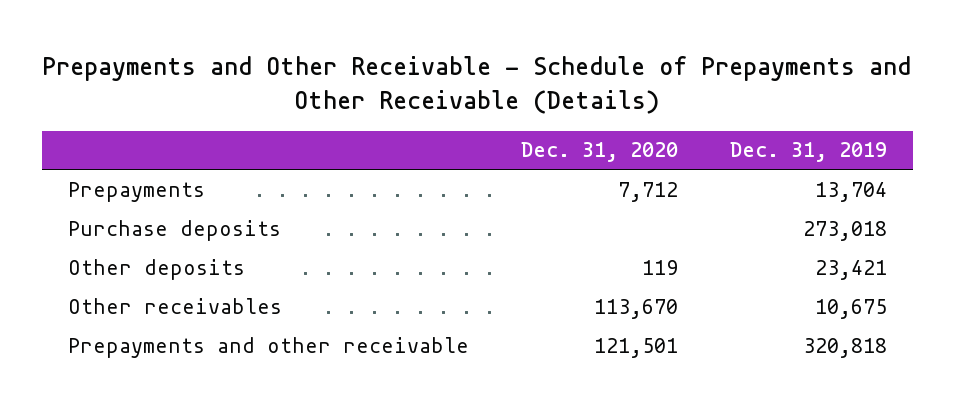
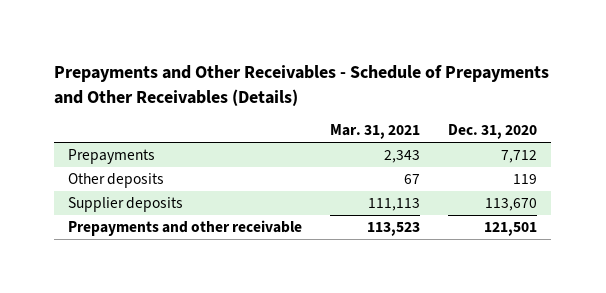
[42,56,912,114] Prepayments and Other Receivable - Schedule of Prepayments and Other Receivable (Details) -> [54,65,550,106] Prepayments and Other Receivables - Schedule of Prepayments and Other Receivables (Details)
[730,142,888,163] Dec. 31, 2019 -> none
none -> [330,124,421,140] Mar. 31, 2021
[67,219,281,241] Purchase deposits -> none
[67,297,282,314] Other receivables -> [68,197,184,213] Supplier deposits

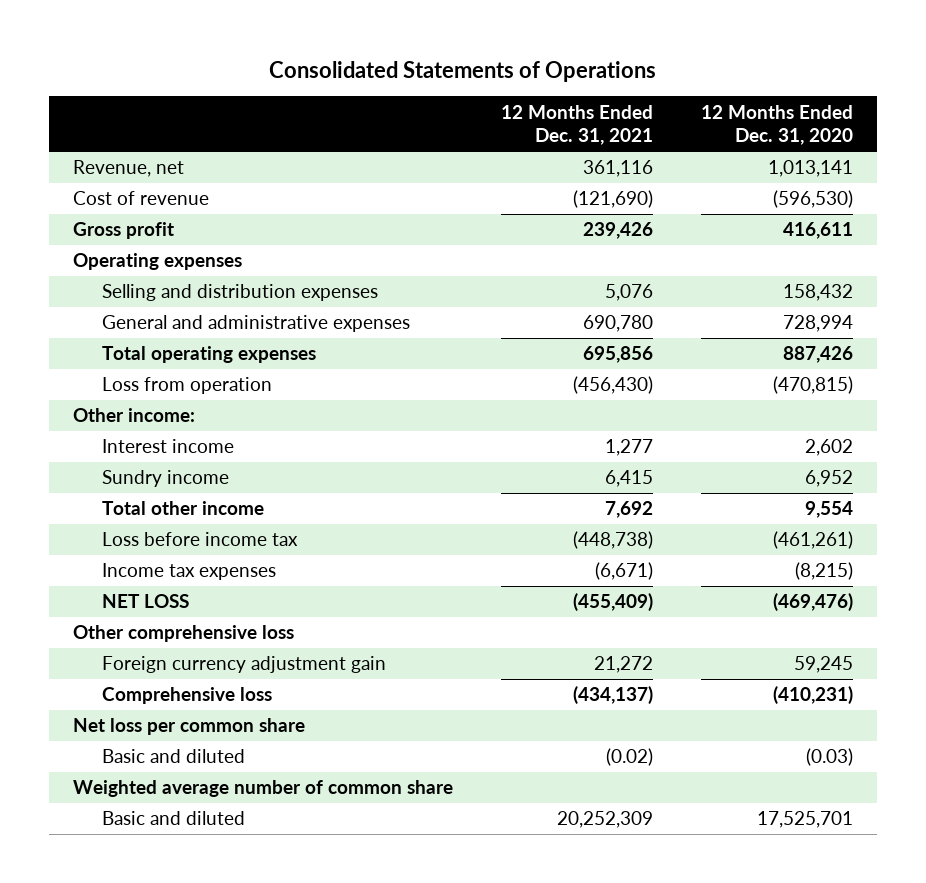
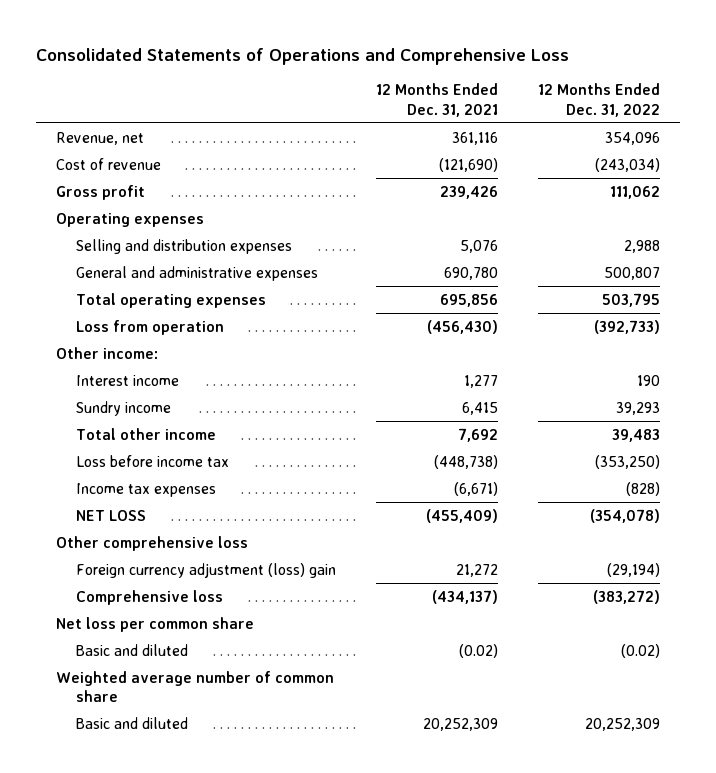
[268,60,656,82] Consolidated Statements of Operations -> [36,47,570,65] Consolidated Statements of Operations and Comprehensive Loss
[700,104,853,146] 12 Months Ended Dec. 31, 2020 -> none
none -> [537,83,660,117] 12 Months Ended Dec. 31, 2022
[102,656,387,674] Foreign currency adjustment gain -> [76,562,337,578] Foreign currency adjustment (loss) gain

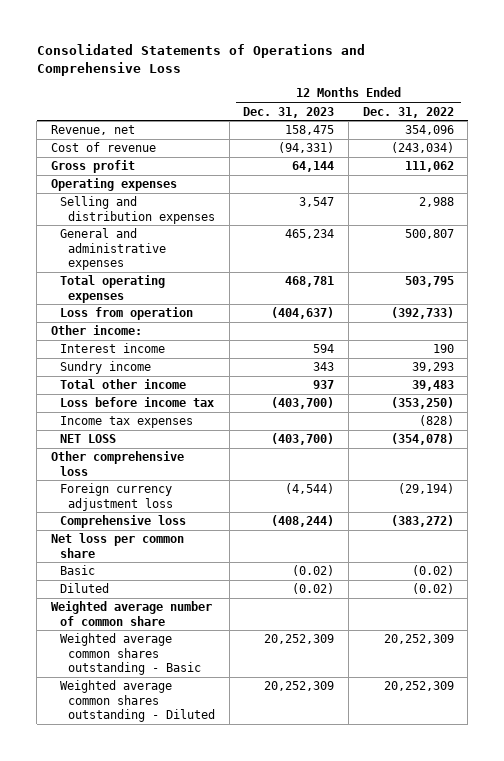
[376,83,499,117] 12 Months Ended Dec. 31, 2021 -> none
none -> [243,106,335,118] Dec. 31, 2023
[76,562,337,578] Foreign currency adjustment (loss) gain -> [59,483,174,511] Foreign currency adjustment loss
[76,643,189,656] Basic and diluted -> [59,565,95,576] Basic
none -> [59,583,109,594] Diluted
[76,716,189,729] Basic and diluted -> [59,633,202,675] Weighted average common shares outstanding - Basic
none -> [59,680,216,722] Weighted average common shares outstanding - Diluted

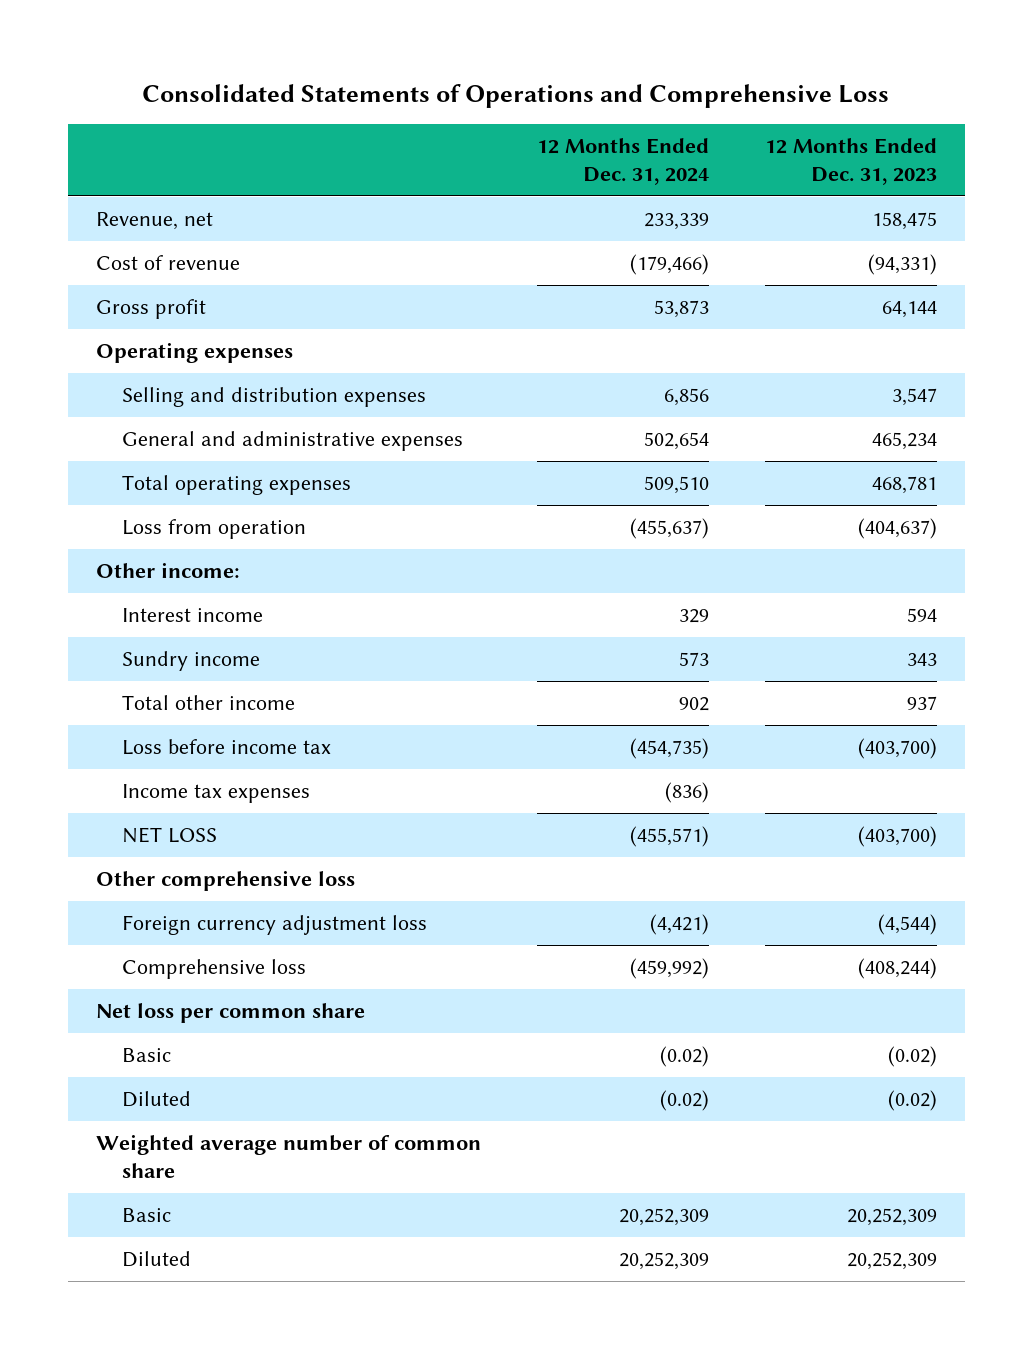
[362,106,454,118] Dec. 31, 2022 -> none
none -> [536,137,709,186] 12 Months Ended Dec. 31, 2024
[59,633,202,675] Weighted average common shares outstanding - Basic -> [122,1207,172,1222] Basic
[59,680,216,722] Weighted average common shares outstanding - Diluted -> [122,1250,192,1267] Diluted

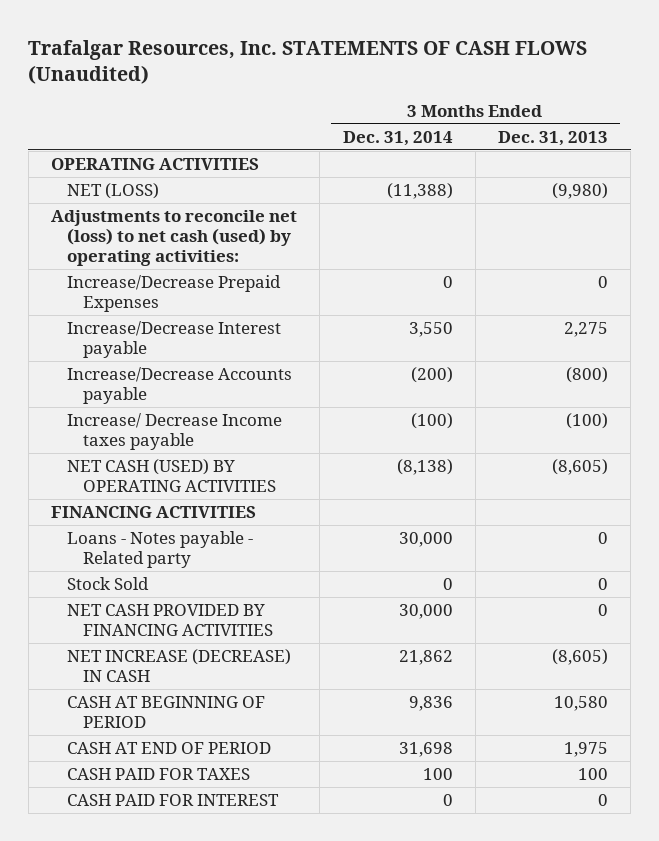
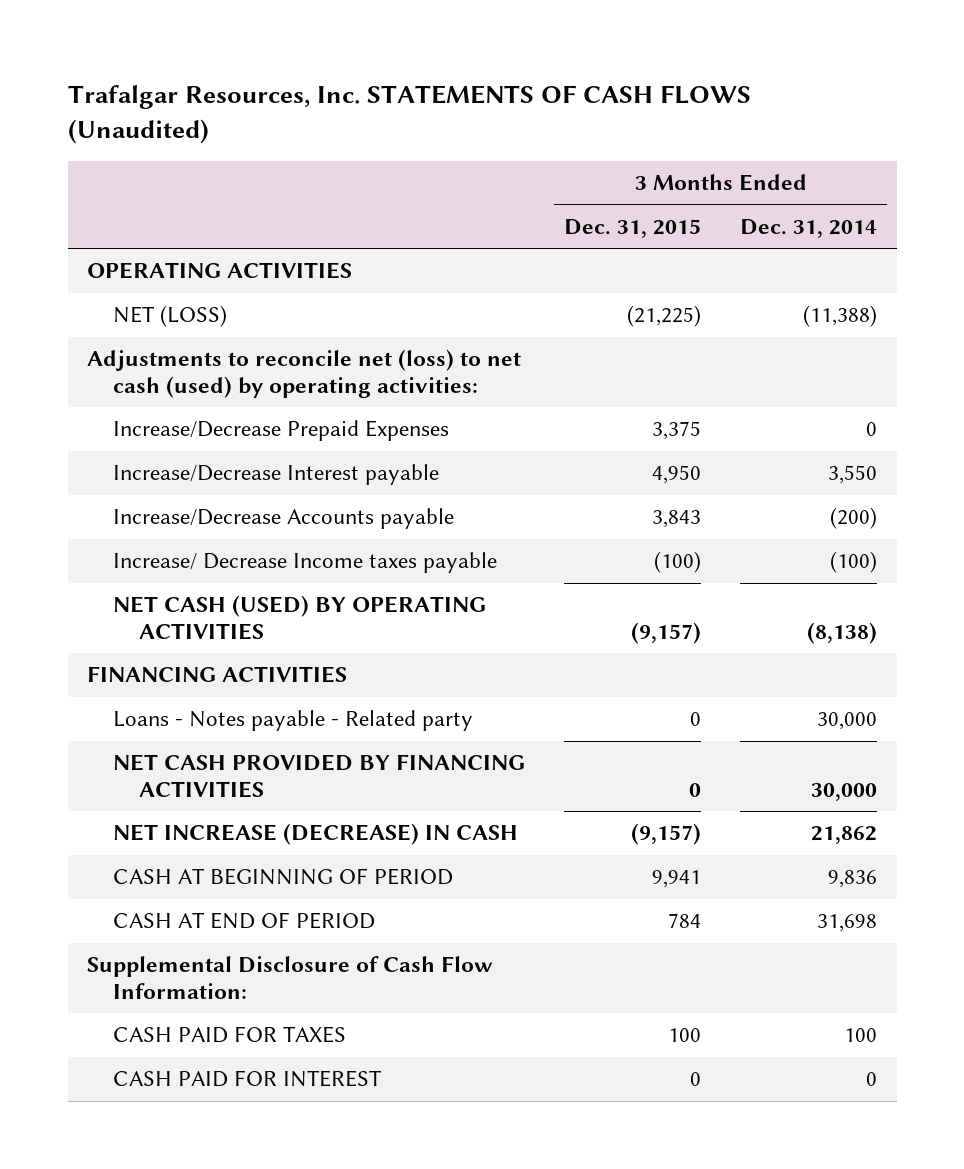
[498,130,609,146] Dec. 31, 2013 -> none
none -> [564,218,702,238] Dec. 31, 2015
[67,576,150,590] Stock Sold -> none
none -> [87,956,494,999] Supplemental Disclosure of Cash Flow Information:

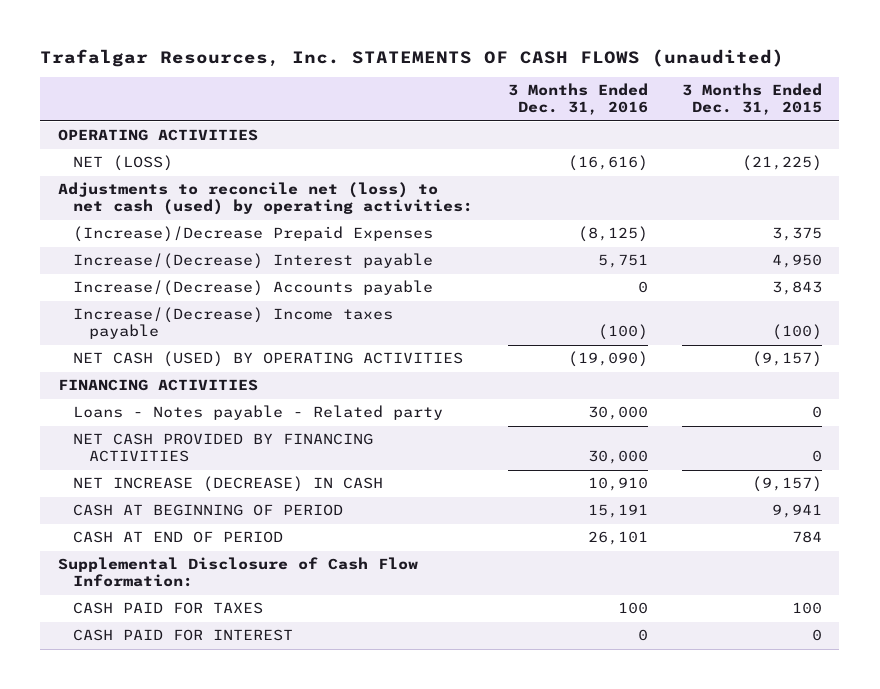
[67,84,751,145] Trafalgar Resources, Inc. STATEMENTS OF CASH FLOWS (Unaudited) -> [40,48,785,67] Trafalgar Resources, Inc. STATEMENTS OF CASH FLOWS (unaudited)
[740,218,878,238] Dec. 31, 2014 -> none
none -> [507,83,648,116] 3 Months Ended Dec. 31, 2016
[112,420,449,442] Increase/Decrease Prepaid Expenses -> [73,226,434,243] (Increase)/Decrease Prepaid Expenses
[112,464,439,486] Increase/Decrease Interest payable -> [73,253,434,270] Increase/(Decrease) Interest payable
[112,508,454,530] Increase/Decrease Accounts payable -> [73,280,434,297] Increase/(Decrease) Accounts payable
[112,552,497,574] Increase/ Decrease Income taxes payable -> [73,307,394,340] Increase/(Decrease) Income taxes payable

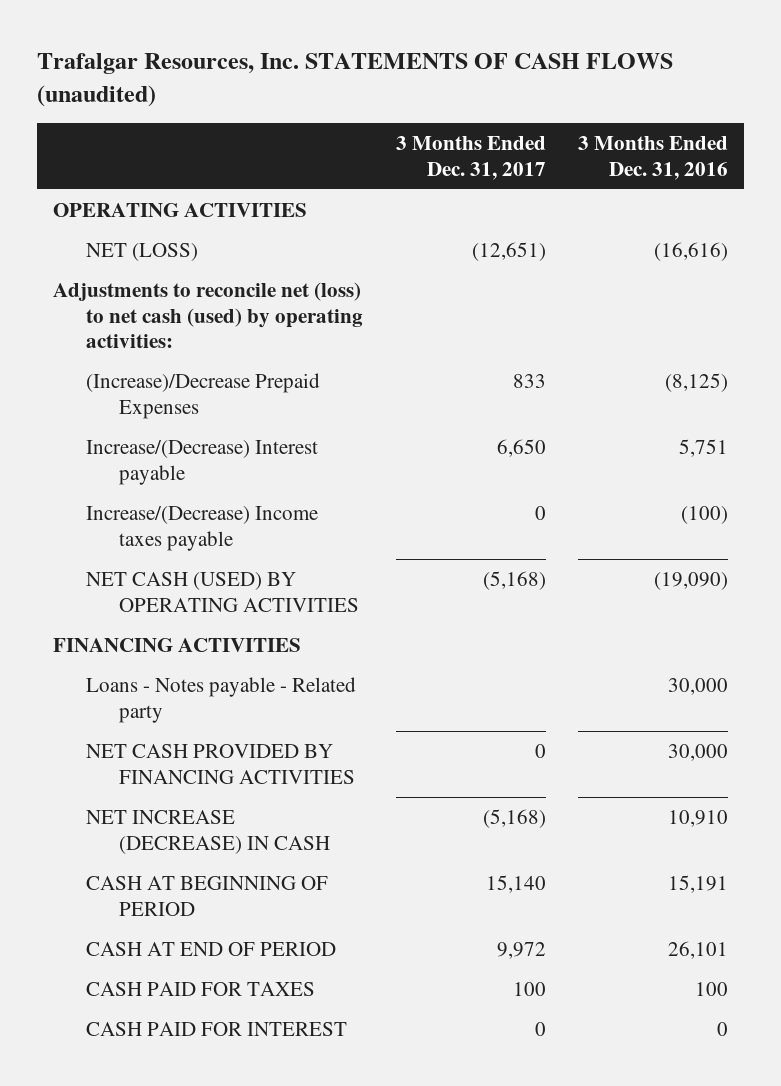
[682,83,823,116] 3 Months Ended Dec. 31, 2015 -> none
none -> [395,136,546,180] 3 Months Ended Dec. 31, 2017
[73,280,434,297] Increase/(Decrease) Accounts payable -> none
[57,557,418,588] Supplemental Disclosure of Cash Flow Information: -> none

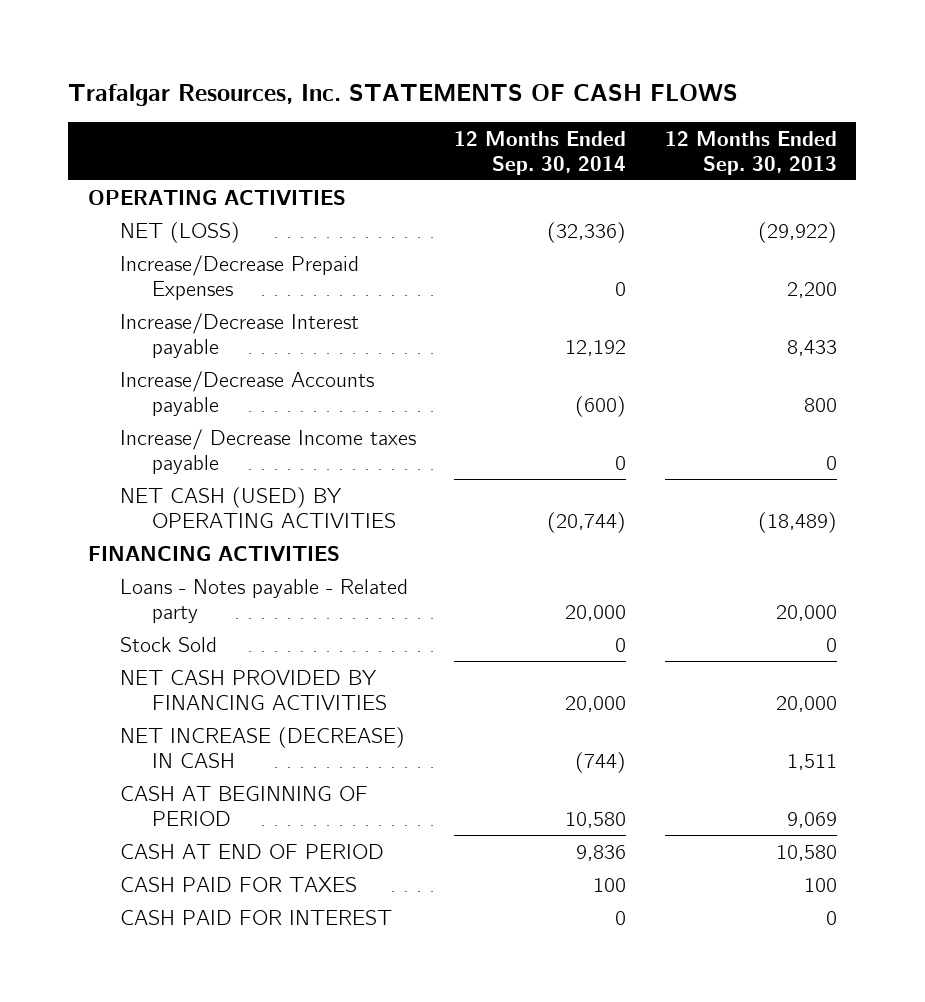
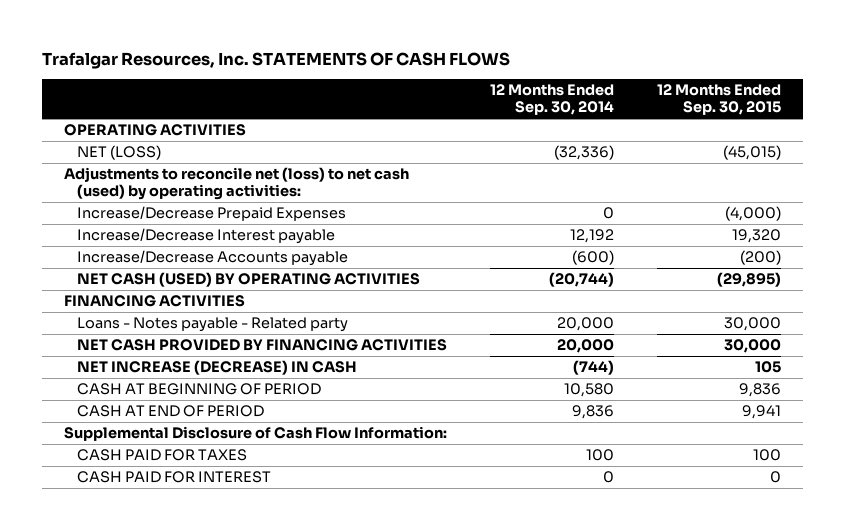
[664,130,837,175] 12 Months Ended Sep. 30, 2013 -> none
none -> [657,84,782,116] 12 Months Ended Sep. 30, 2015
none -> [63,167,409,201] Adjustments to reconcile net (loss) to net cash (used) by operating activities:
[119,428,416,474] Increase/ Decrease Income taxes payable -> none
[119,636,217,652] Stock Sold -> none
none -> [63,426,447,442] Supplemental Disclosure of Cash Flow Information:

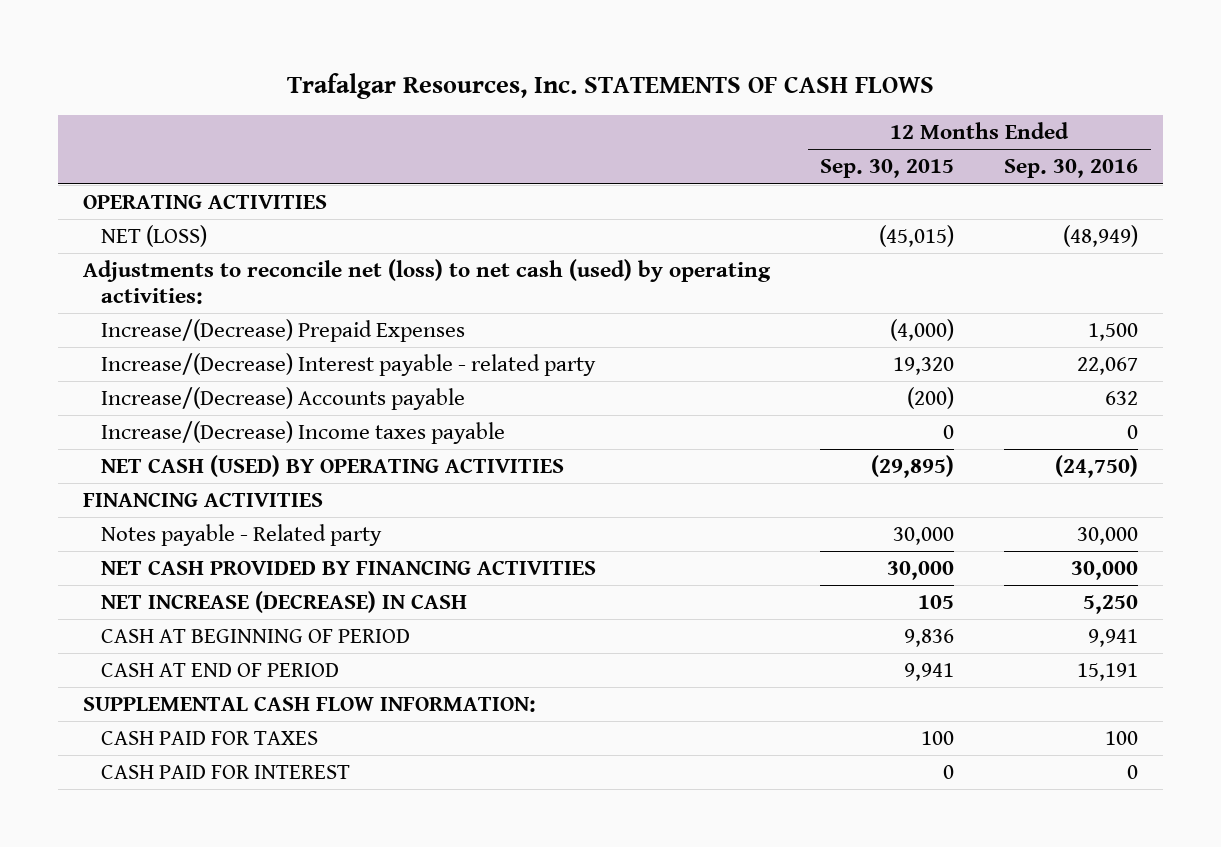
[490,84,615,116] 12 Months Ended Sep. 30, 2014 -> none
none -> [1004,159,1139,179] Sep. 30, 2016
[76,206,346,222] Increase/Decrease Prepaid Expenses -> [100,319,465,343] Increase/(Decrease) Prepaid Expenses
[76,228,335,245] Increase/Decrease Interest payable -> [100,353,596,377] Increase/(Decrease) Interest payable - related party
[76,250,348,267] Increase/Decrease Accounts payable -> [100,387,465,411] Increase/(Decrease) Accounts payable
none -> [100,421,505,445] Increase/(Decrease) Income taxes payable
[76,317,348,333] Loans - Notes payable - Related party -> [100,524,382,547] Notes payable - Related party
[63,426,447,442] Supplemental Disclosure of Cash Flow Information: -> [82,696,536,713] SUPPLEMENTAL CASH FLOW INFORMATION:

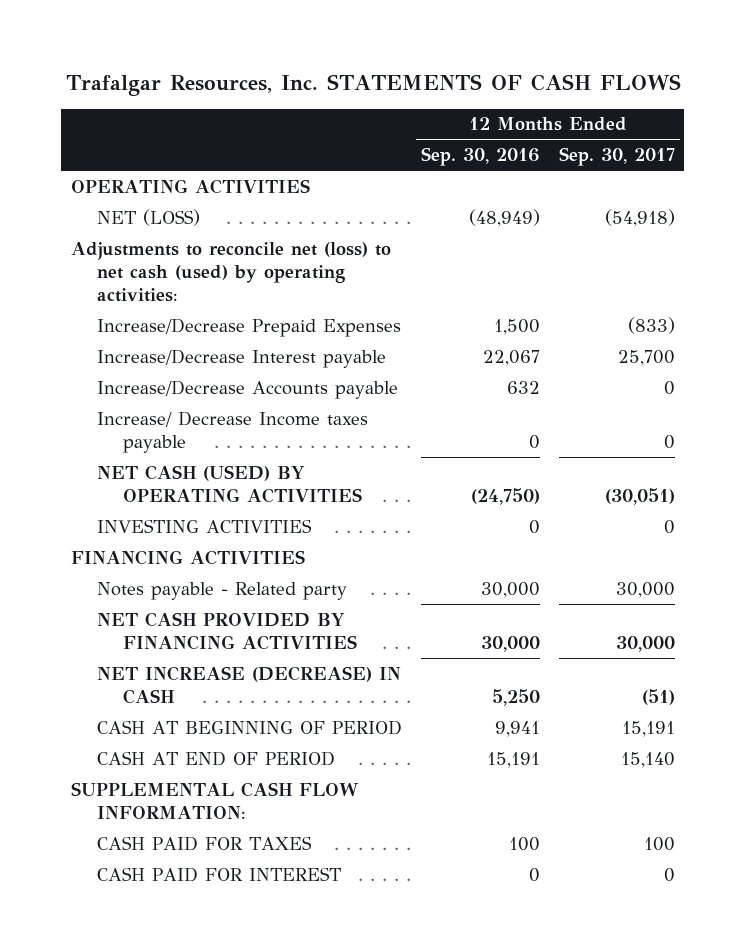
[820,159,955,179] Sep. 30, 2015 -> none
none -> [558,147,675,167] Sep. 30, 2017
[100,319,465,343] Increase/(Decrease) Prepaid Expenses -> [97,317,402,337] Increase/Decrease Prepaid Expenses
[100,353,596,377] Increase/(Decrease) Interest payable - related party -> [97,348,387,368] Increase/Decrease Interest payable
[100,387,465,411] Increase/(Decrease) Accounts payable -> [97,379,399,399] Increase/Decrease Accounts payable
[100,421,505,445] Increase/(Decrease) Income taxes payable -> [97,410,369,454] Increase/ Decrease Income taxes payable
none -> [97,518,313,533] INVESTING ACTIVITIES

